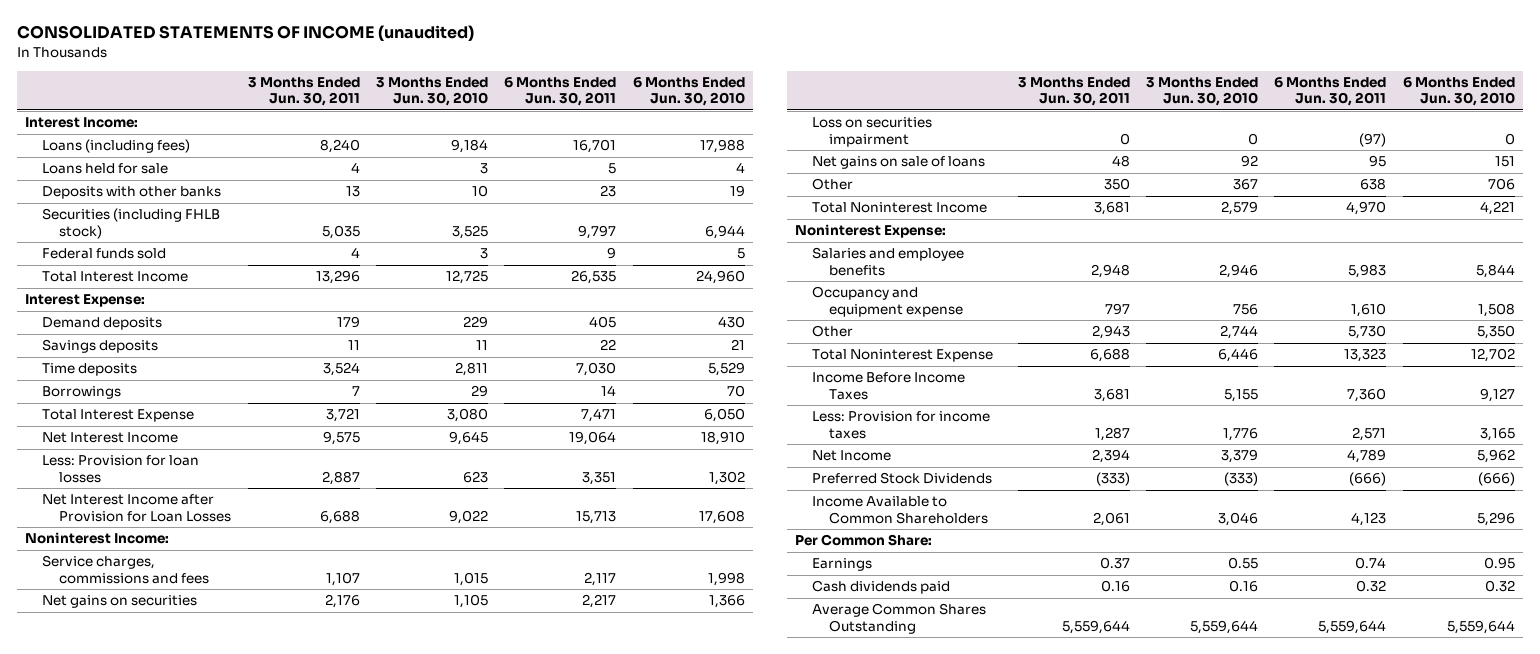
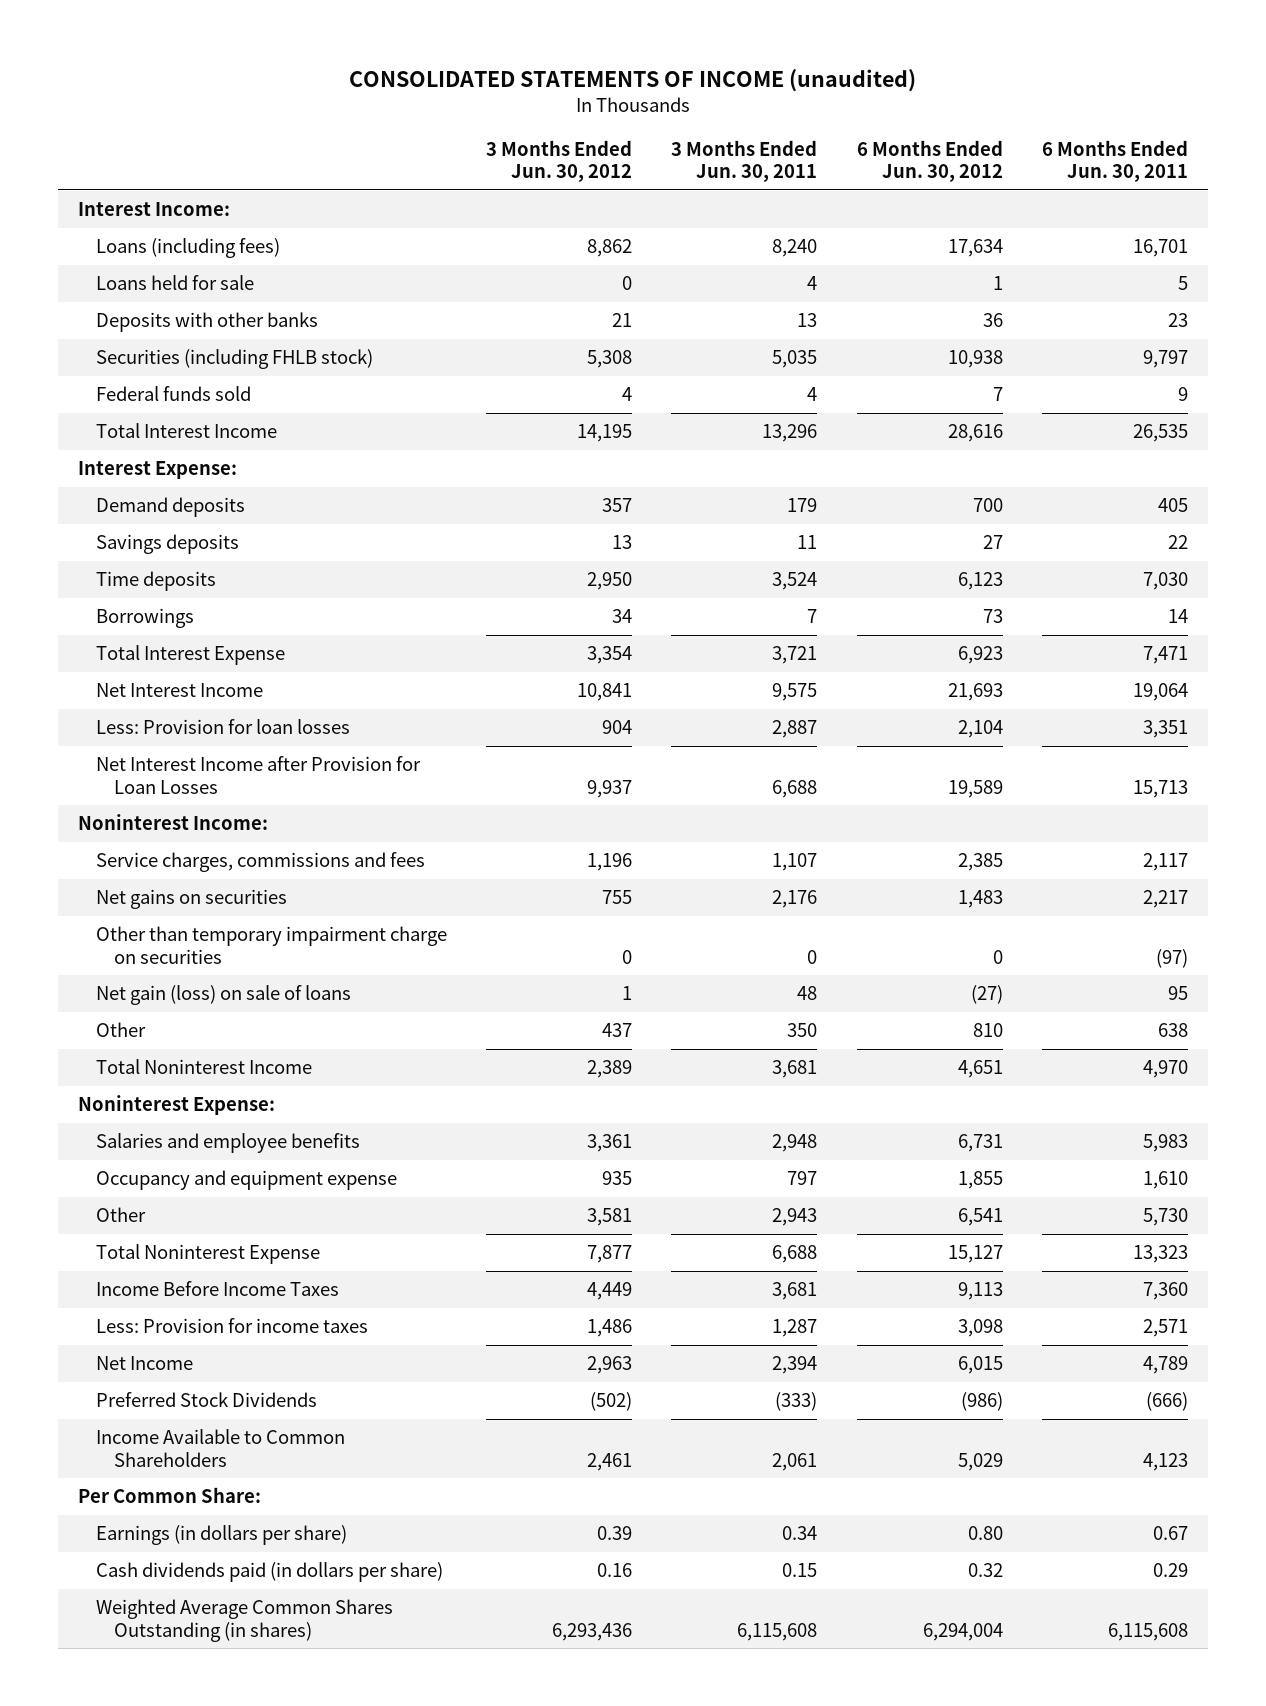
[375,76,488,107] 3 Months Ended Jun. 30, 2010 -> none
[632,76,745,107] 6 Months Ended Jun. 30, 2010 -> none
none -> [486,139,633,183] 3 Months Ended Jun. 30, 2012
none -> [856,139,1003,183] 6 Months Ended Jun. 30, 2012
[812,117,933,147] Loss on securities impairment -> [95,926,447,964] Other than temporary impairment charge on securities
[812,156,986,170] Net gains on sale of loans -> [95,985,351,1006] Net gain (loss) on sale of loans
[812,558,873,572] Earnings -> [95,1525,347,1546] Earnings (in dollars per share)
[1099,557,1130,570] 0.37 -> [782,1526,818,1541] 0.34
[1355,557,1387,570] 0.74 -> [1153,1526,1189,1541] 0.67
[812,580,951,595] Cash dividends paid -> [95,1562,443,1583] Cash dividends paid (in dollars per share)
[1100,580,1130,593] 0.16 -> [782,1563,818,1578] 0.15
[1356,580,1387,593] 0.32 -> [1153,1563,1189,1578] 0.29
[812,603,987,634] Average Common Shares Outstanding -> [95,1599,393,1642] Weighted Average Common Shares Outstanding (in shares)
[1061,619,1130,634] 5,559,644 -> [737,1622,818,1641] 6,115,608
[1318,619,1387,634] 5,559,644 -> [1108,1622,1189,1641] 6,115,608

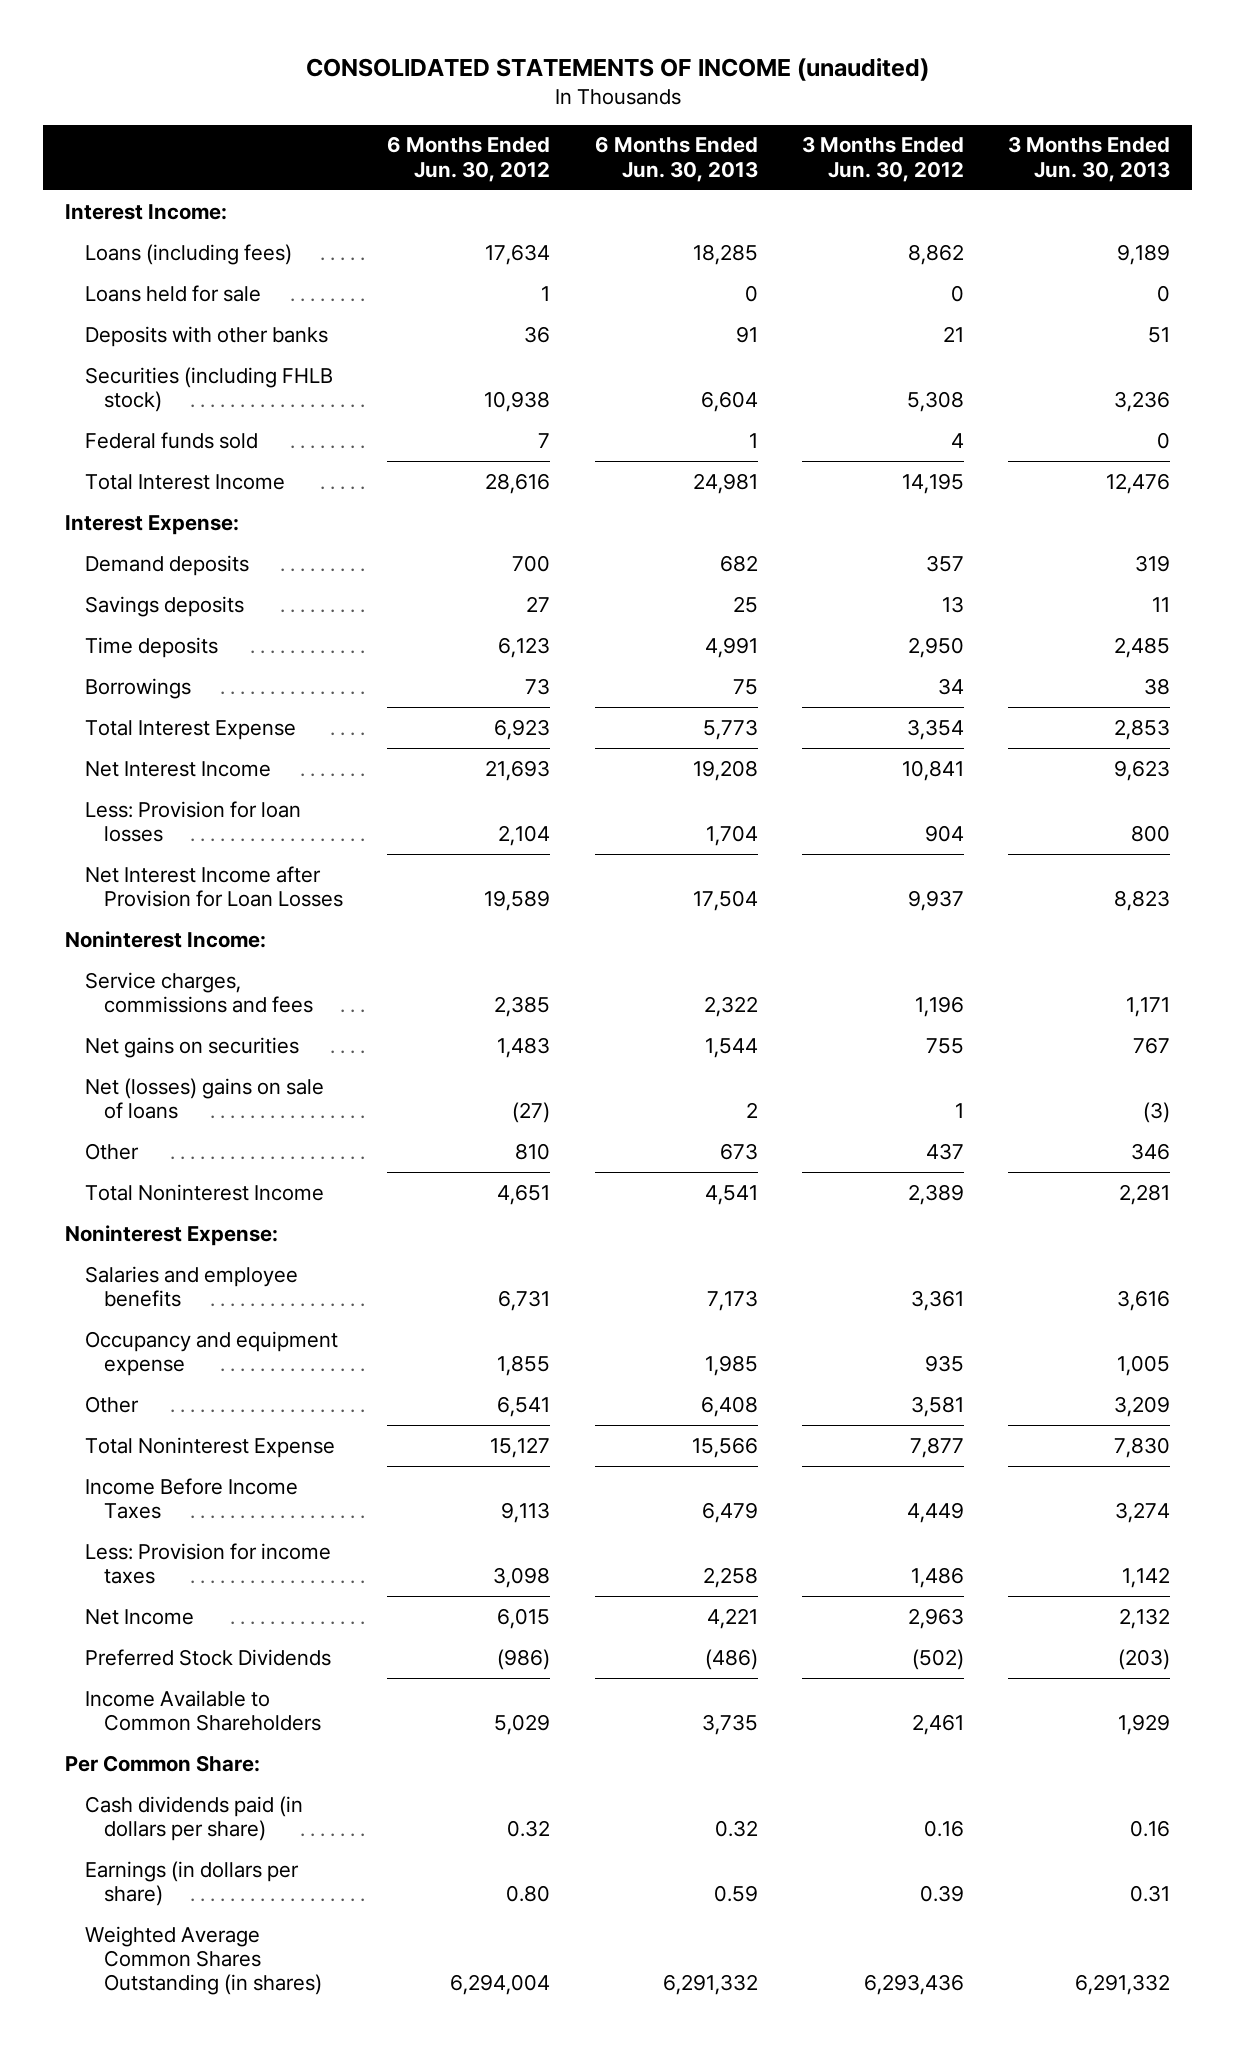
[671,139,818,183] 3 Months Ended Jun. 30, 2011 -> none
[1042,139,1189,183] 6 Months Ended Jun. 30, 2011 -> none
none -> [594,136,758,182] 6 Months Ended Jun. 30, 2013
none -> [1007,136,1170,182] 3 Months Ended Jun. 30, 2013
[95,926,447,964] Other than temporary impairment charge on securities -> none
[95,985,351,1006] Net gain (loss) on sale of loans -> [84,1077,324,1120] Net (losses) gains on sale of loans
[95,1525,347,1546] Earnings (in dollars per share) -> [84,1860,299,1907] Earnings (in dollars per share)

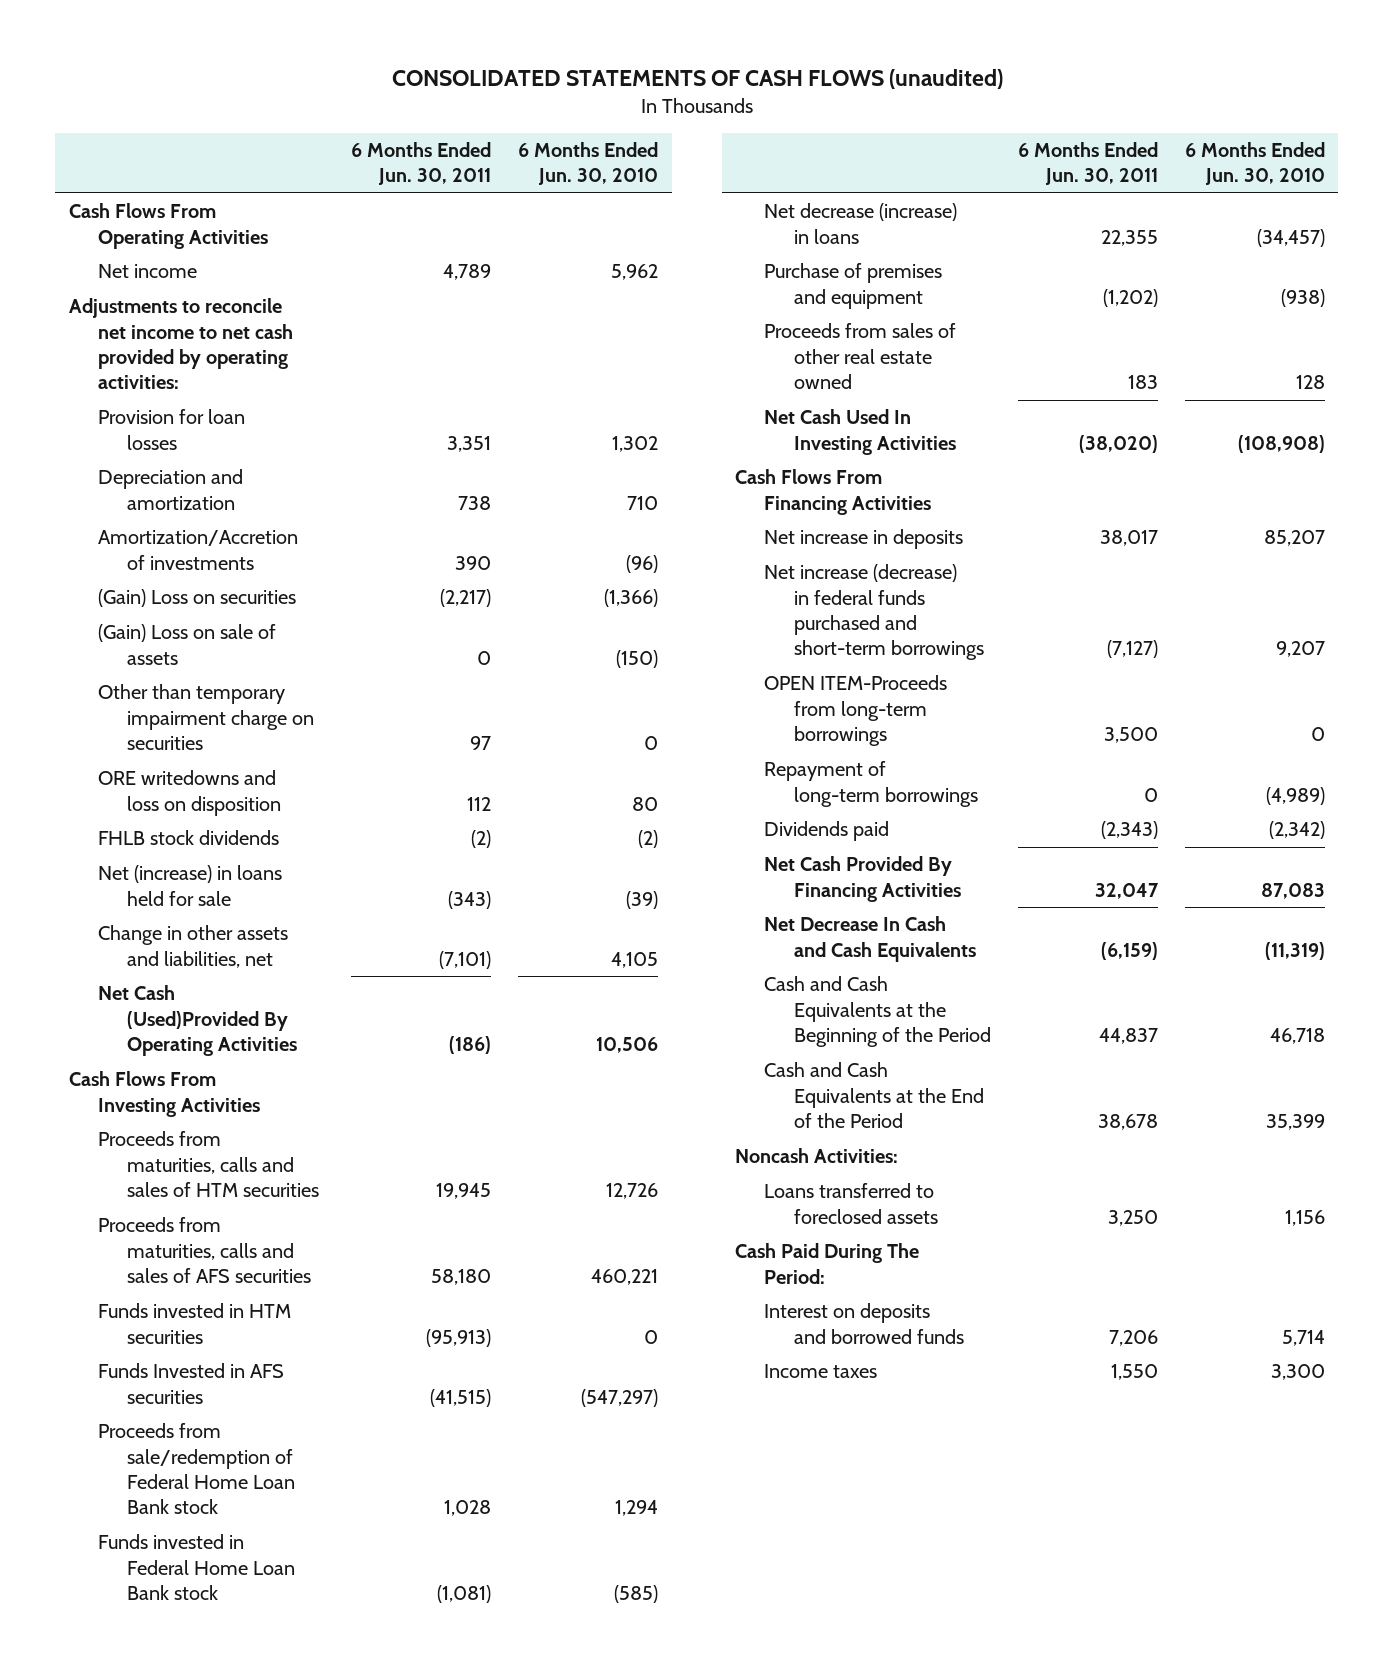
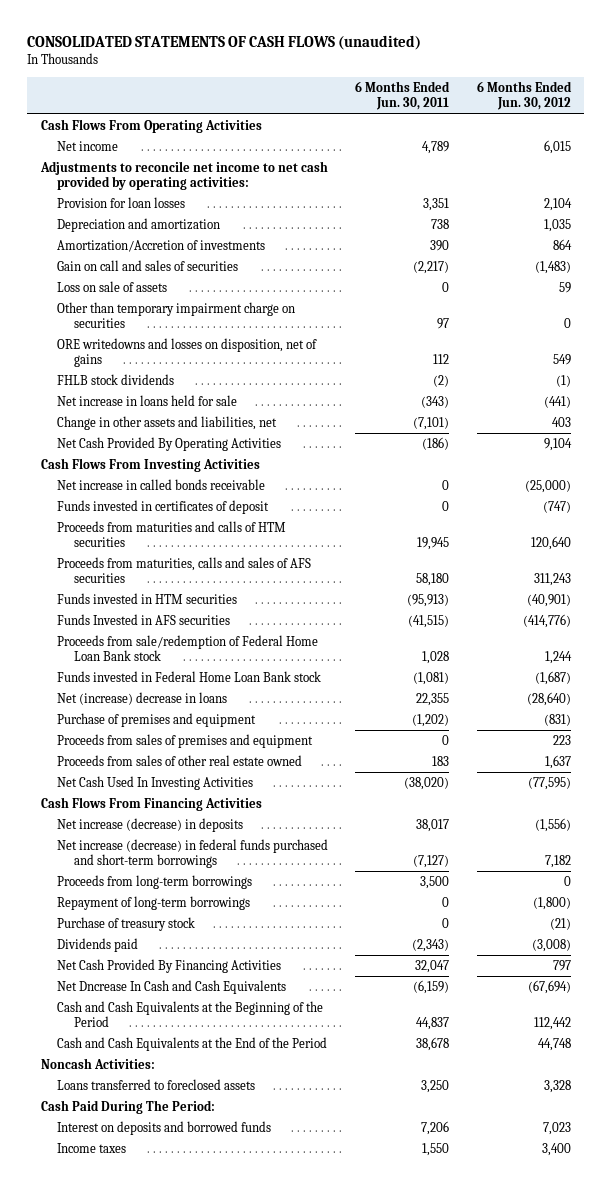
[518,141,659,186] 6 Months Ended Jun. 30, 2010 -> none
none -> [476,80,572,111] 6 Months Ended Jun. 30, 2012
[97,589,296,608] (Gain) Loss on securities -> [57,259,239,271] Gain on call and sales of securities
[97,624,276,665] (Gain) Loss on sale of assets -> [57,280,168,292] Loss on sale of assets
[97,770,282,816] ORE writedowns and loss on disposition -> [57,337,318,368] ORE writedowns and losses on disposition, net of gains
[97,865,282,906] Net (increase) in loans held for sale -> [57,394,238,406] Net increase in loans held for sale
[97,985,298,1057] Net Cash (Used)Provided By Operating Activities -> [57,436,282,451] Net Cash Provided By Operating Activities
none -> [57,478,266,490] Net increase in called bonds receivable
none -> [57,499,270,514] Funds invested in certificates of deposit
[97,1131,320,1198] Proceeds from maturities, calls and sales of HTM securities -> [57,520,287,548] Proceeds from maturities and calls of HTM securities
[764,203,958,244] Net decrease (increase) in loans -> [57,691,228,705] Net (increase) decrease in loans
none -> [57,733,314,748] Proceeds from sales of premises and equipment
[764,529,964,550] Net increase in deposits -> [57,817,244,832] Net increase (decrease) in deposits
[764,675,948,747] OPEN ITEM-Proceeds from long-term borrowings -> [57,874,253,889] Proceeds from long-term borrowings
none -> [57,916,196,931] Purchase of treasury stock
[764,916,976,962] Net Decrease In Cash and Cash Equivalents -> [57,979,287,994] Net Dncrease In Cash and Cash Equivalents

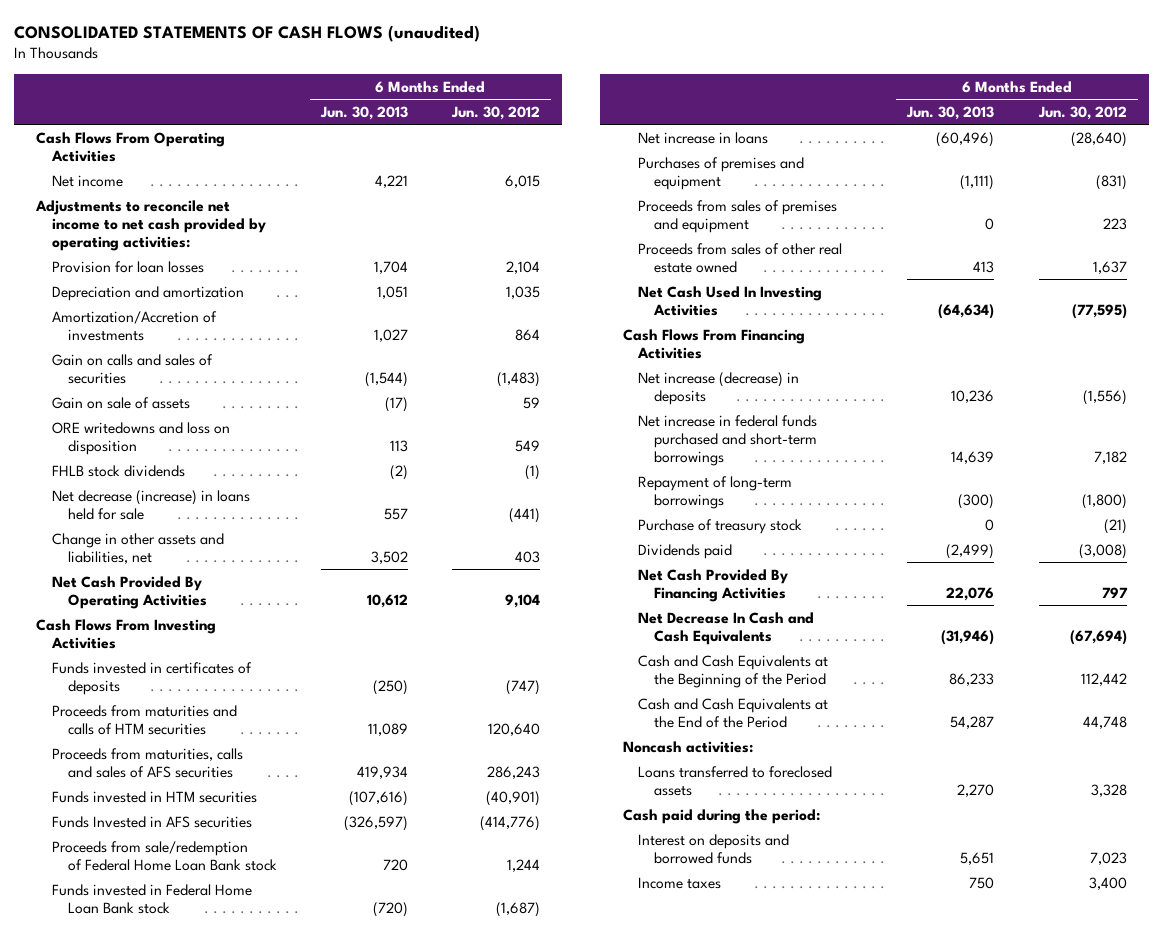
[355,80,451,111] 6 Months Ended Jun. 30, 2011 -> none
none -> [319,105,408,120] Jun. 30, 2013
[57,301,296,329] Other than temporary impairment charge on securities -> none
[57,259,239,271] Gain on call and sales of securities -> [51,353,213,384] Gain on calls and sales of securities
[57,280,168,292] Loss on sale of assets -> [51,396,190,409] Gain on sale of assets
[57,337,318,368] ORE writedowns and losses on disposition, net of gains -> [51,421,230,455] ORE writedowns and loss on disposition
[57,394,238,406] Net increase in loans held for sale -> [51,489,250,520] Net decrease (increase) in loans held for sale
[57,478,266,490] Net increase in called bonds receivable -> none
[57,499,270,514] Funds invested in certificates of deposit -> [51,661,252,695] Funds invested in certificates of deposits
[533,573,571,587] 311,243 -> [486,765,540,779] 286,243
[57,691,228,705] Net (increase) decrease in loans -> [638,131,769,144] Net increase in loans
[57,712,257,727] Purchase of premises and equipment -> [638,156,805,190] Purchases of premises and equipment
[57,874,253,889] Proceeds from long-term borrowings -> none
[57,838,329,869] Net increase (decrease) in federal funds purchased and short-term borrowings -> [638,414,818,466] Net increase in federal funds purchased and short-term borrowings
[57,979,287,994] Net Dncrease In Cash and Cash Equivalents -> [638,611,815,645] Net Decrease In Cash and Cash Equivalents
[40,1057,155,1069] Noncash Activities: -> [622,740,753,753] Noncash activities:
[40,1099,215,1114] Cash Paid During The Period: -> [622,808,820,824] Cash paid during the period:

